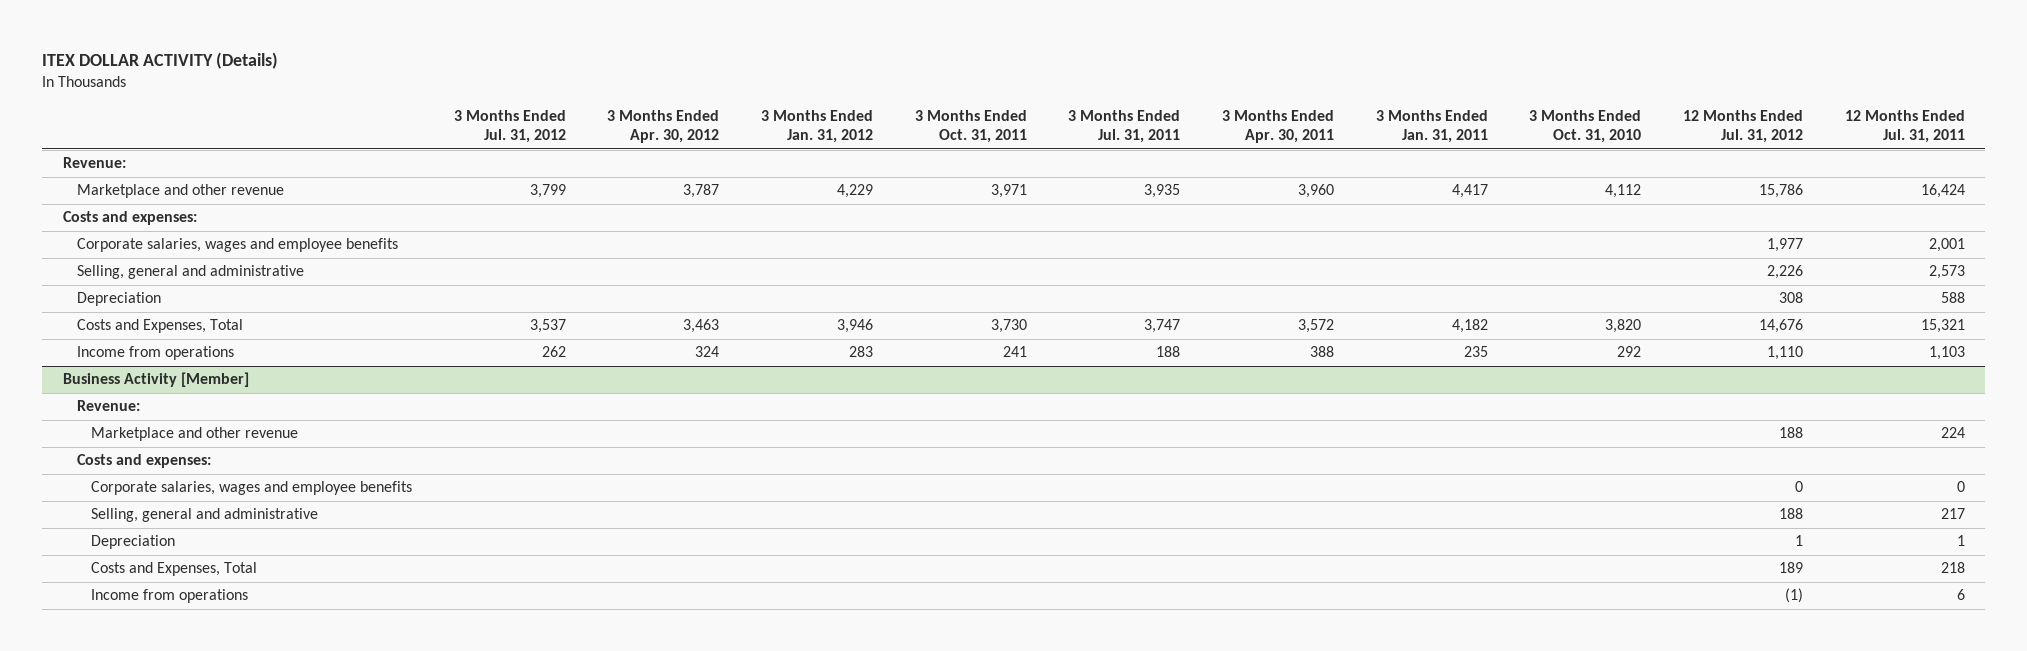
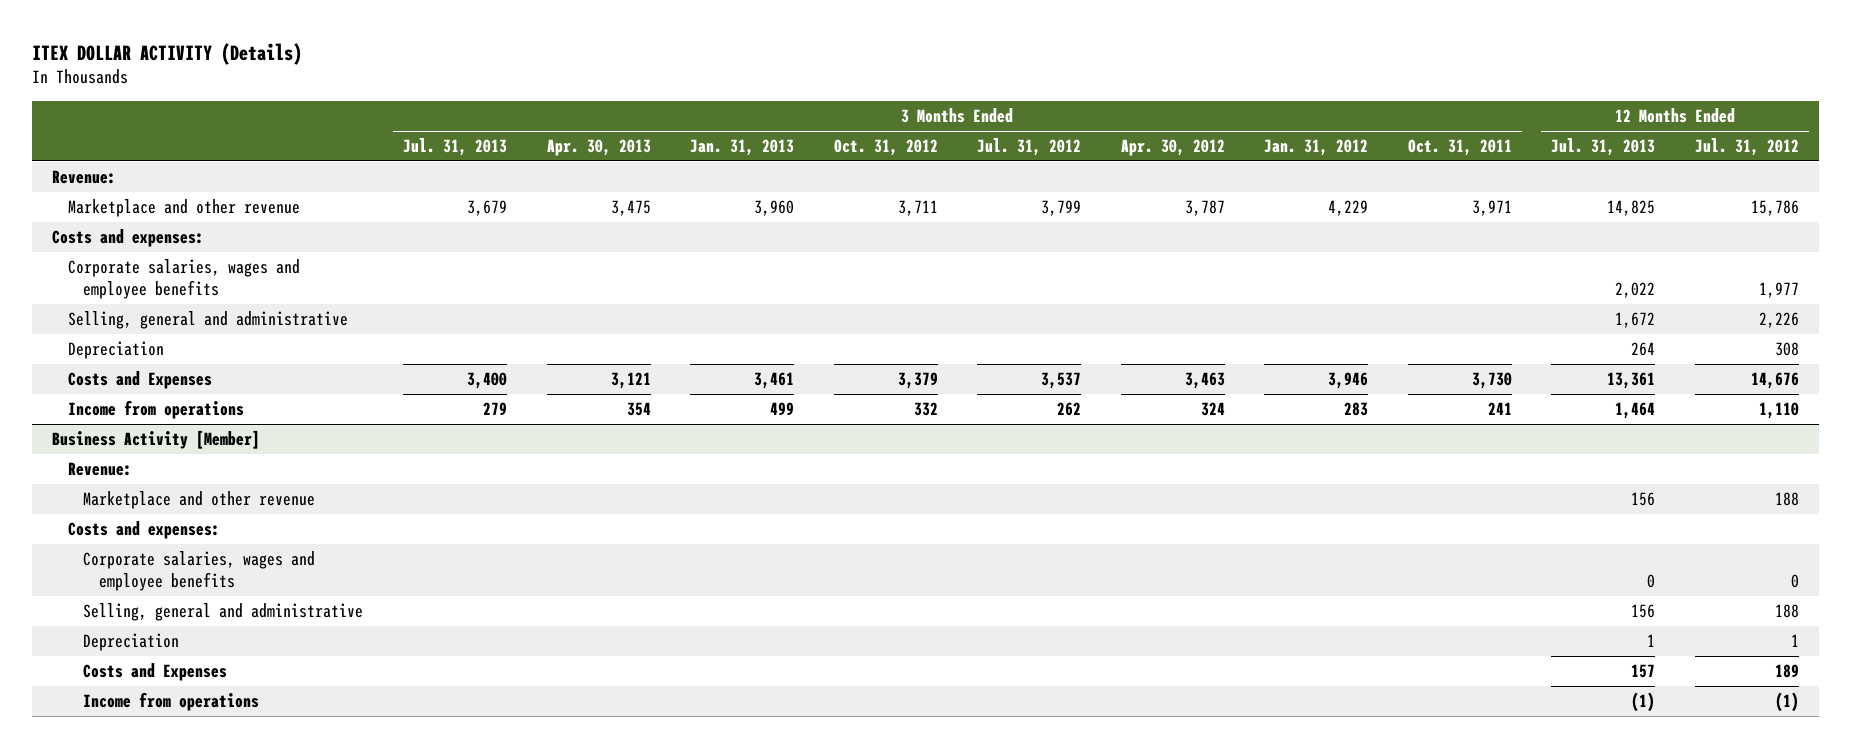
[1068,110,1181,144] 3 Months Ended Jul. 31, 2011 -> none
[1221,110,1334,144] 3 Months Ended Apr. 30, 2011 -> none
[1375,110,1488,144] 3 Months Ended Jan. 31, 2011 -> none
[1529,110,1642,144] 3 Months Ended Oct. 31, 2010 -> none
[1844,110,1965,144] 12 Months Ended Jul. 31, 2011 -> none
none -> [402,138,507,157] Jul. 31, 2013
none -> [546,139,651,157] Apr. 30, 2013
none -> [690,139,795,157] Jan. 31, 2013
none -> [833,139,938,157] Oct. 31, 2012
none -> [1551,138,1656,157] Jul. 31, 2013
[76,319,243,334] Costs and Expenses, Total -> [67,371,212,390] Costs and Expenses
[91,562,258,577] Costs and Expenses, Total -> [83,663,228,682] Costs and Expenses

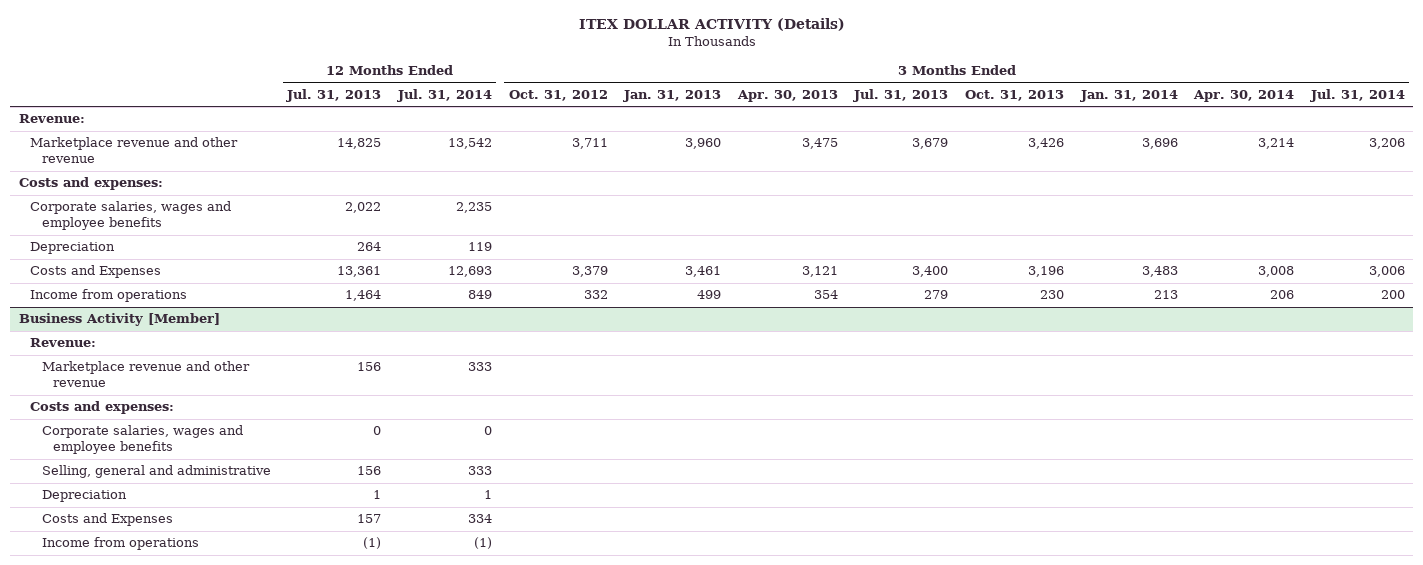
[977,138,1082,157] Jul. 31, 2012 -> none
[1120,139,1225,157] Apr. 30, 2012 -> none
[1264,139,1369,157] Jan. 31, 2012 -> none
[1407,139,1512,157] Oct. 31, 2011 -> none
[1694,138,1799,157] Jul. 31, 2012 -> none
none -> [396,88,492,102] Jul. 31, 2014
none -> [964,89,1064,101] Oct. 31, 2013
none -> [1079,89,1178,102] Jan. 31, 2014
none -> [1193,89,1295,102] Apr. 30, 2014
none -> [1309,88,1405,102] Jul. 31, 2014
[67,199,300,218] Marketplace and other revenue -> [30,137,239,164] Marketplace revenue and other revenue
[67,311,348,330] Selling, general and administrative -> none
[83,491,316,510] Marketplace and other revenue -> [41,361,250,388] Marketplace revenue and other revenue

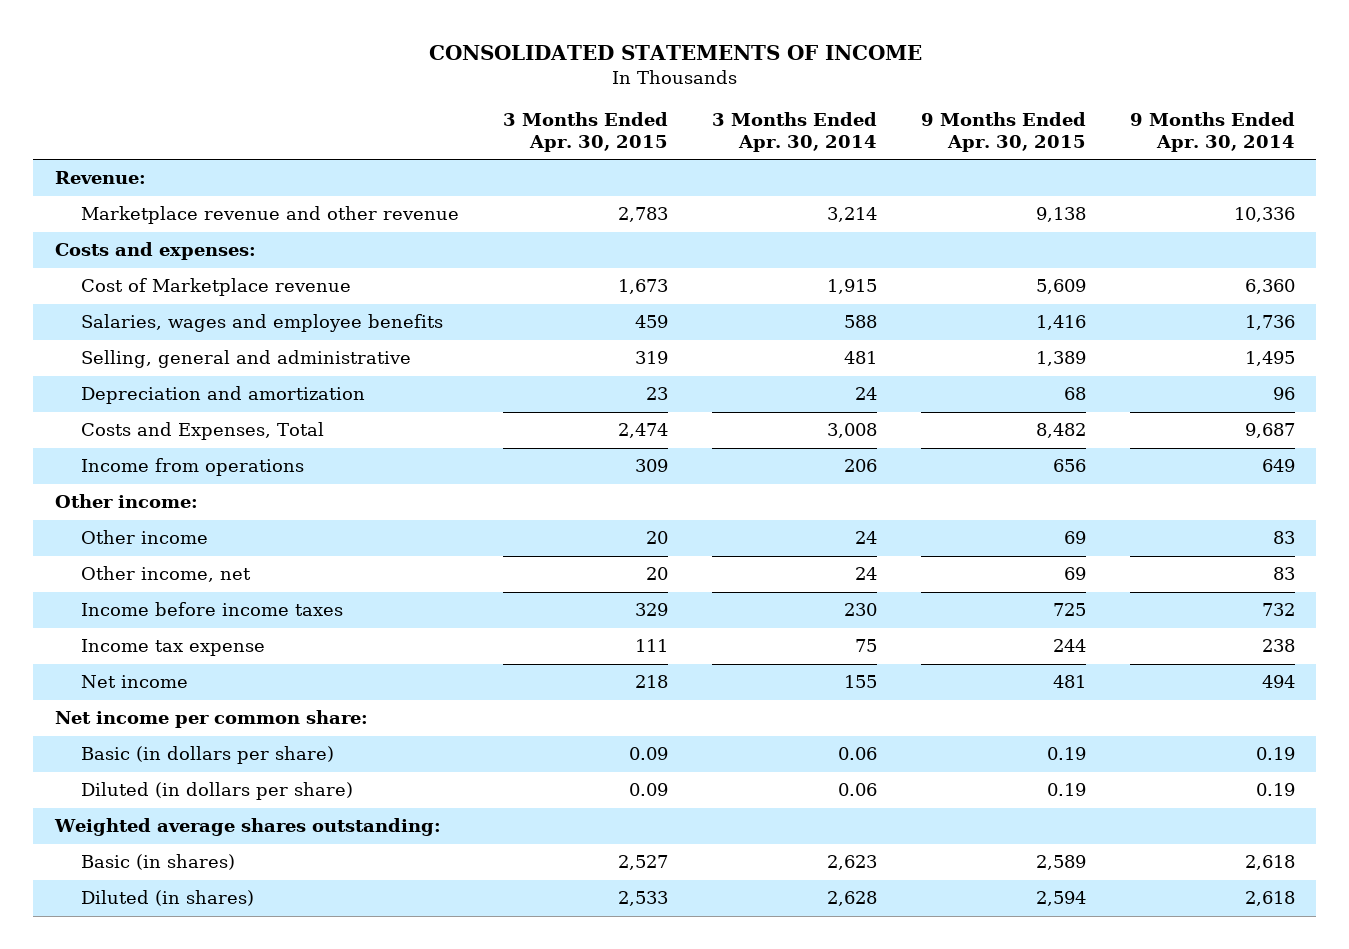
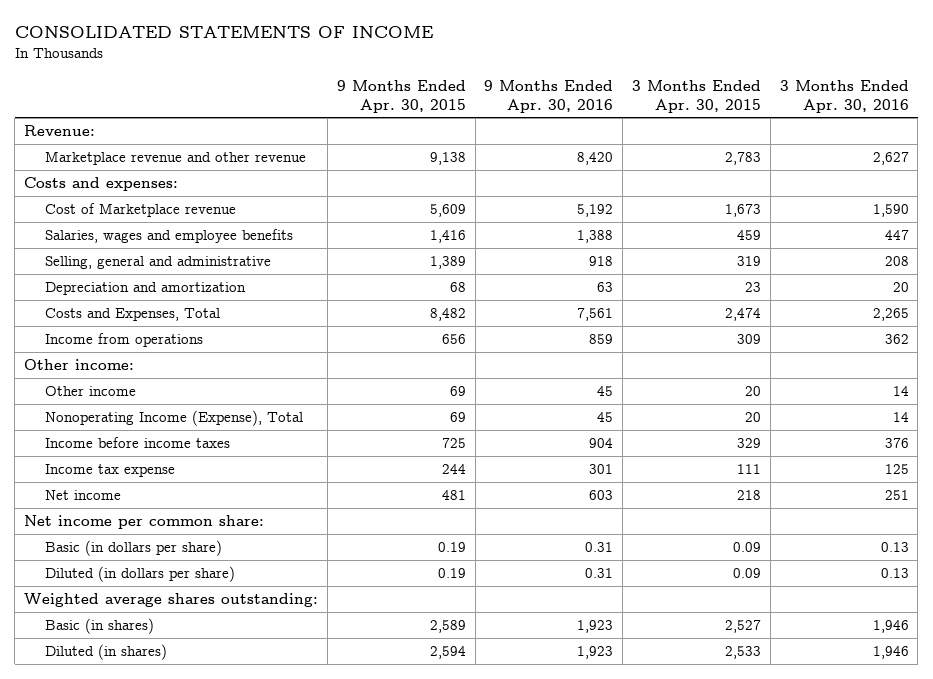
[712,111,878,153] 3 Months Ended Apr. 30, 2014 -> none
[1129,111,1295,153] 9 Months Ended Apr. 30, 2014 -> none
none -> [484,80,614,113] 9 Months Ended Apr. 30, 2016
none -> [779,80,909,113] 3 Months Ended Apr. 30, 2016
[81,566,252,583] Other income, net -> [44,410,303,427] Nonoperating Income (Expense), Total

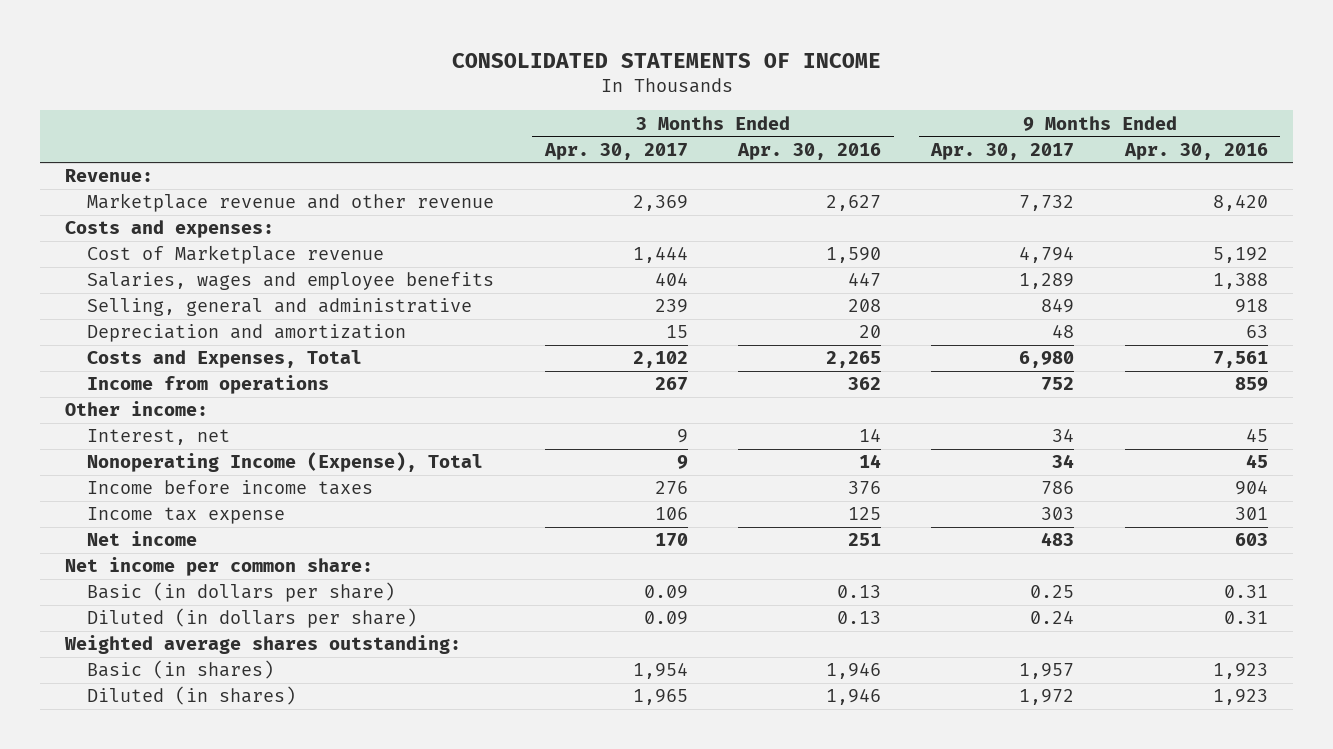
[336,80,466,113] 9 Months Ended Apr. 30, 2015 -> none
[632,80,762,113] 3 Months Ended Apr. 30, 2015 -> none
none -> [543,142,688,160] Apr. 30, 2017
none -> [930,142,1075,160] Apr. 30, 2017
[44,386,136,397] Other income -> [87,429,231,446] Interest, net

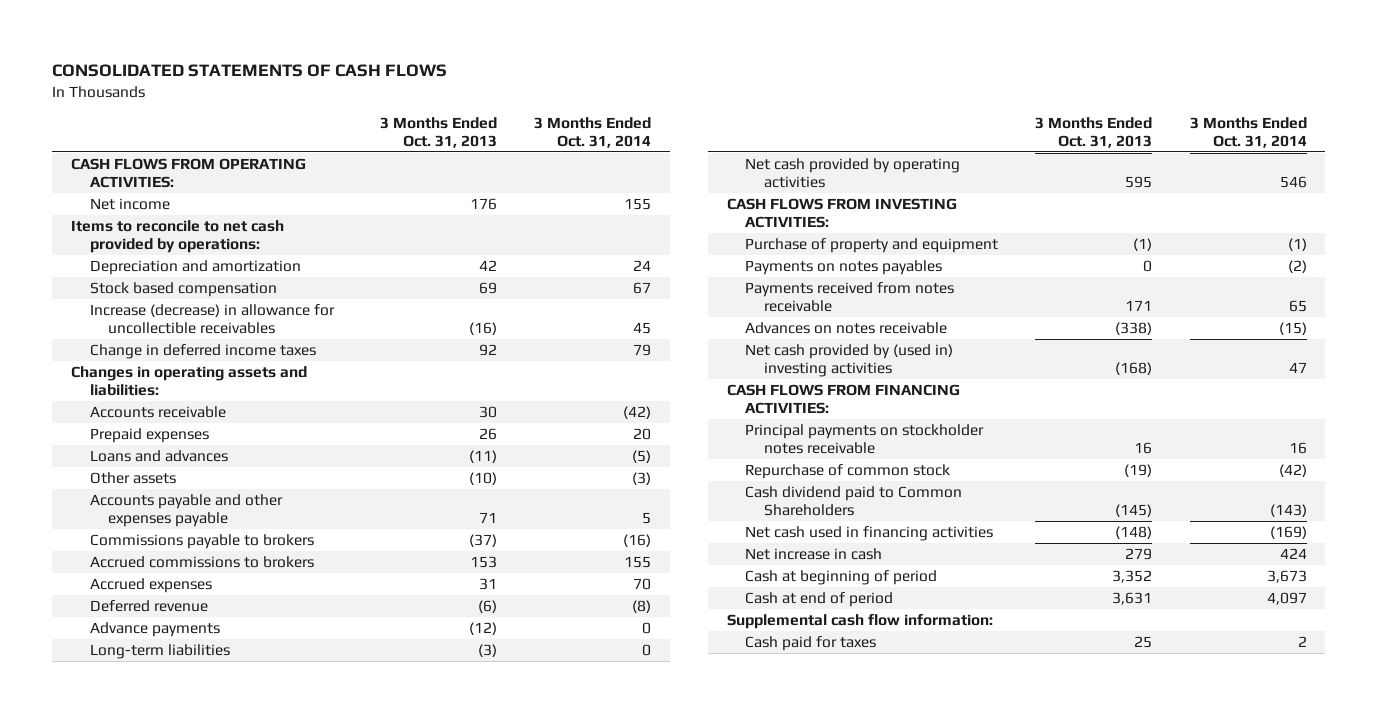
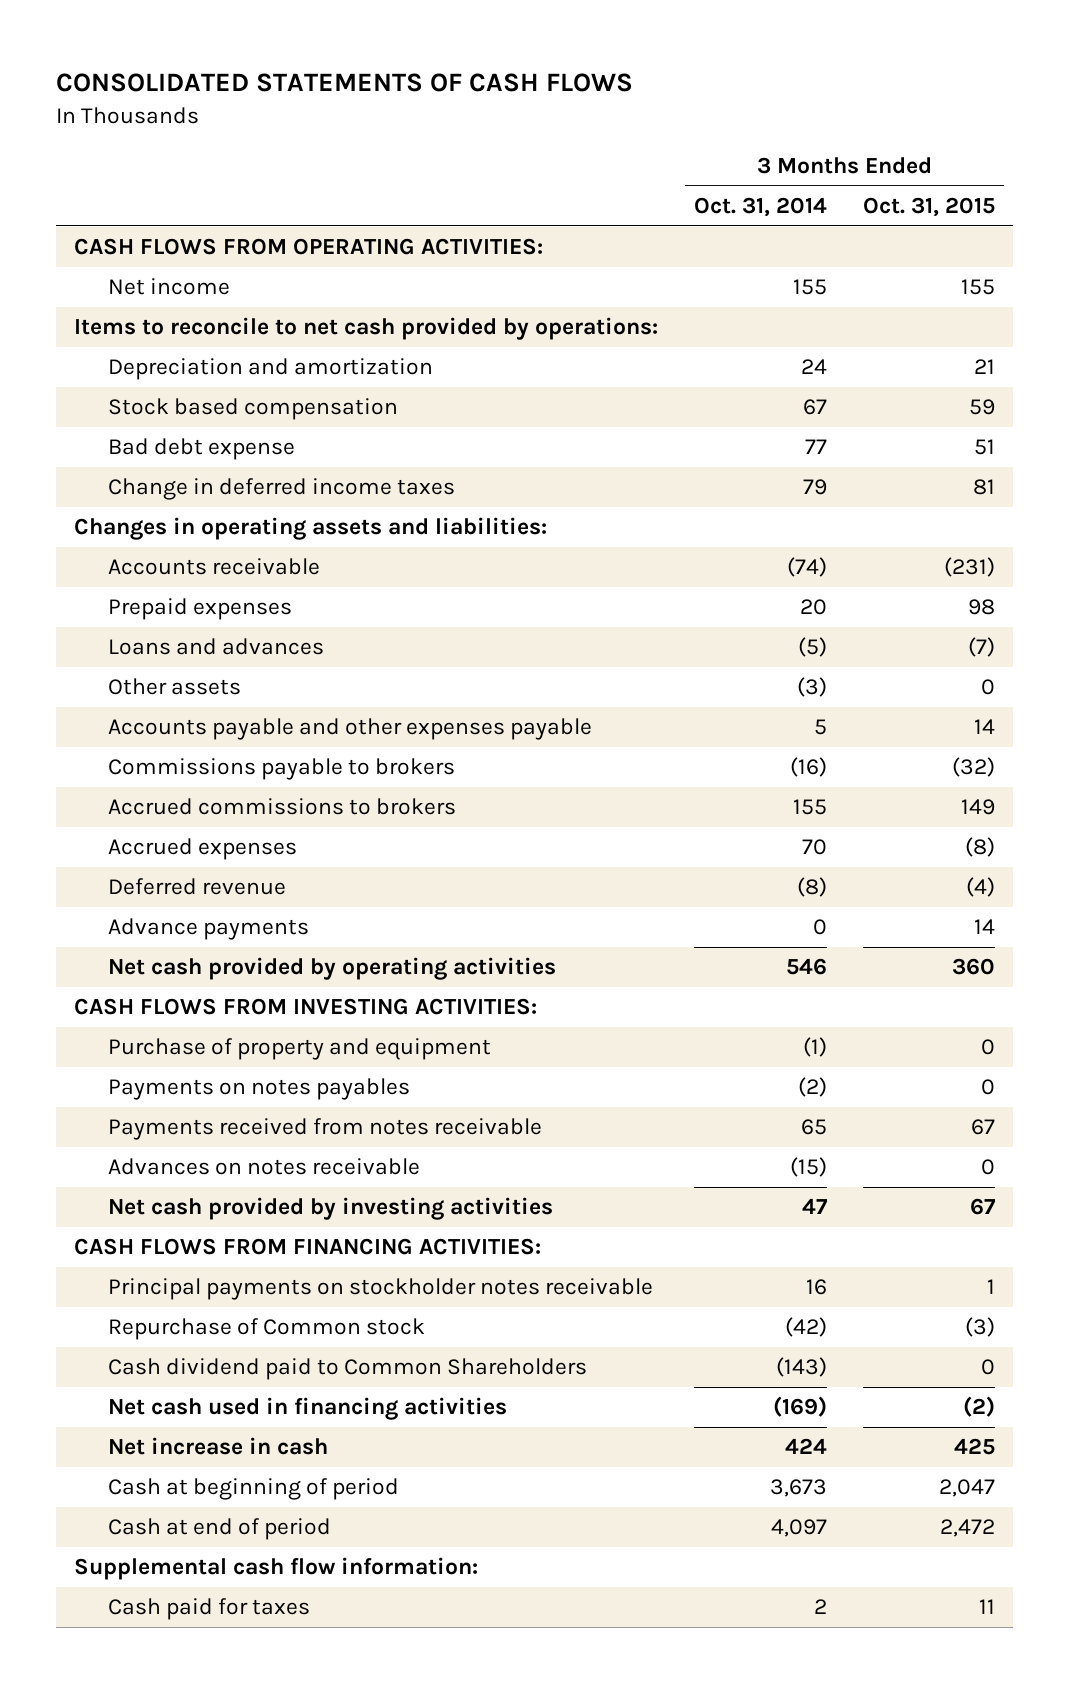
[379,116,497,148] 3 Months Ended Oct. 31, 2013 -> none
none -> [863,196,996,217] Oct. 31, 2015
[89,303,335,334] Increase (decrease) in allowance for uncollectible receivables -> none
none -> [107,438,295,461] Bad debt expense
[623,405,652,419] (42) -> [787,557,828,578] (74)
[89,643,230,659] Long-term liabilities -> none
[745,343,954,377] Net cash provided by (used in) investing activities -> [107,1197,553,1221] Net cash provided by investing activities
[745,463,951,479] Repurchase of common stock -> [107,1318,425,1341] Repurchase of Common stock

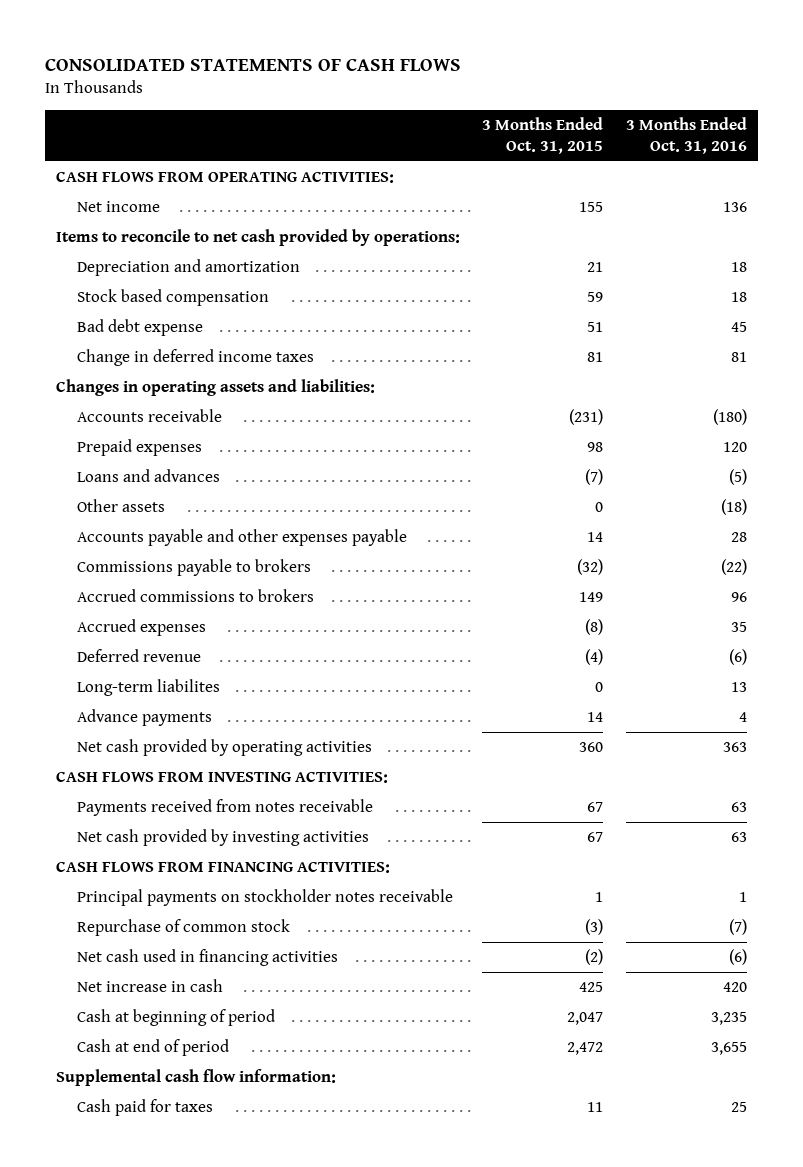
[694,196,828,217] Oct. 31, 2014 -> none
none -> [625,117,747,154] 3 Months Ended Oct. 31, 2016
none -> [76,679,220,697] Long-term liabilites
[107,1038,491,1061] Purchase of property and equipment -> none
[107,1078,410,1101] Payments on notes payables -> none
[107,1158,420,1176] Advances on notes receivable -> none
[107,1358,587,1381] Cash dividend paid to Common Shareholders -> none
[107,1318,425,1341] Repurchase of Common stock -> [76,919,290,937] Repurchase of common stock

